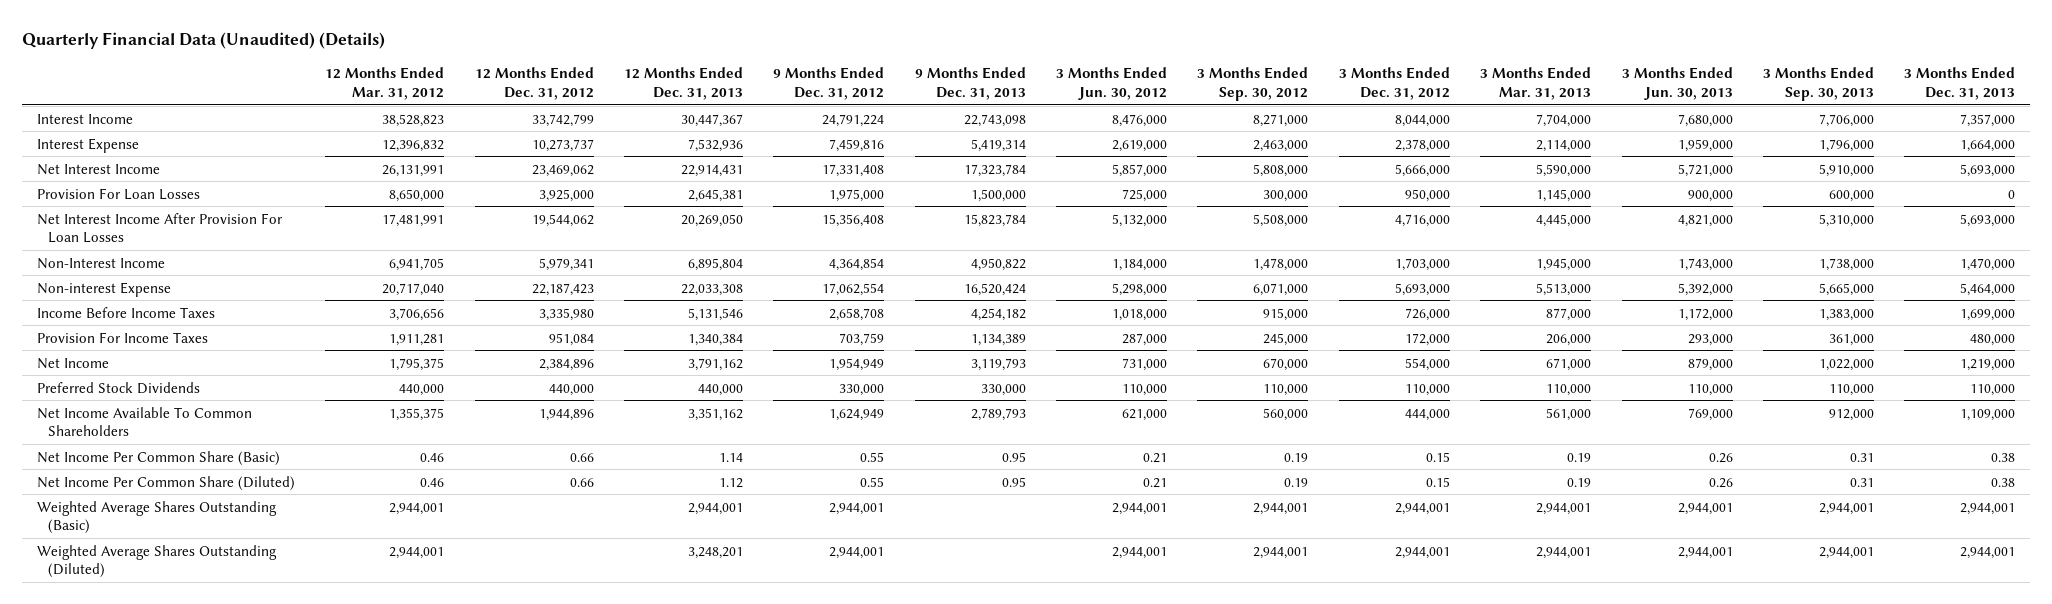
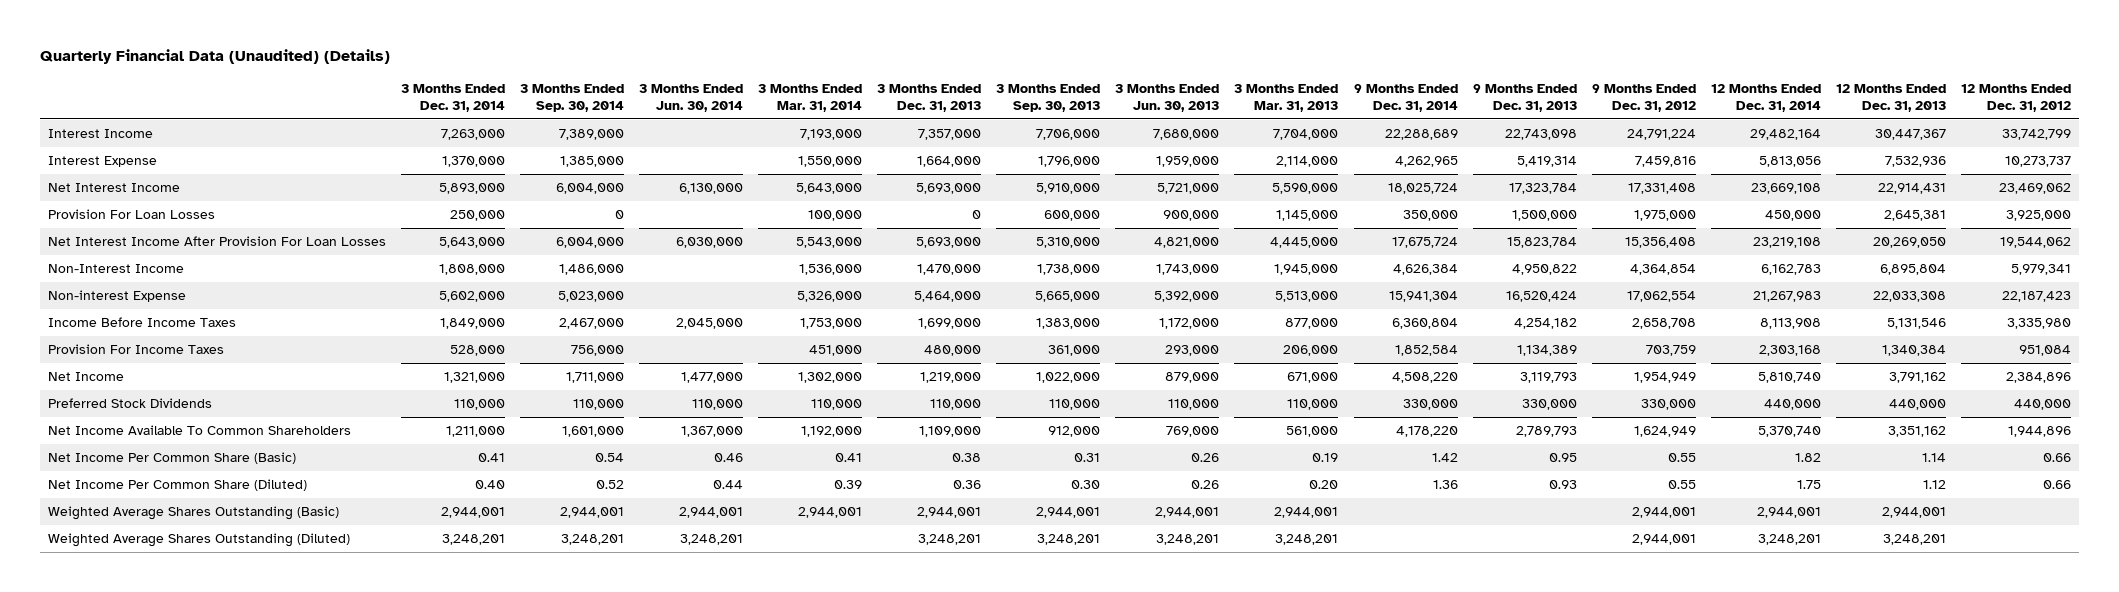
[325,67,445,100] 12 Months Ended Mar. 31, 2012 -> none
[1056,67,1168,100] 3 Months Ended Jun. 30, 2012 -> none
[1197,67,1309,101] 3 Months Ended Sep. 30, 2012 -> none
[1338,67,1450,100] 3 Months Ended Dec. 31, 2012 -> none
none -> [400,83,505,112] 3 Months Ended Dec. 31, 2014
none -> [519,83,624,112] 3 Months Ended Sep. 30, 2014
none -> [638,83,743,112] 3 Months Ended Jun. 30, 2014
none -> [757,83,862,112] 3 Months Ended Mar. 31, 2014
none -> [1353,83,1458,112] 9 Months Ended Dec. 31, 2014
none -> [1710,83,1821,112] 12 Months Ended Dec. 31, 2014
[1001,476,1026,487] 0.95 -> [1548,480,1577,490] 0.93
[1567,477,1592,487] 0.19 -> [1309,480,1339,490] 0.20
[1849,477,1874,487] 0.31 -> [1071,480,1101,490] 0.30
[1991,477,2016,487] 0.38 -> [953,480,982,490] 0.36
[1536,546,1592,559] 2,944,001 -> [1275,534,1339,546] 3,248,201
[1677,546,1733,559] 2,944,001 -> [1156,534,1220,546] 3,248,201
[1818,546,1874,559] 2,944,001 -> [1037,534,1101,546] 3,248,201
[1960,546,2016,559] 2,944,001 -> [918,534,982,546] 3,248,201

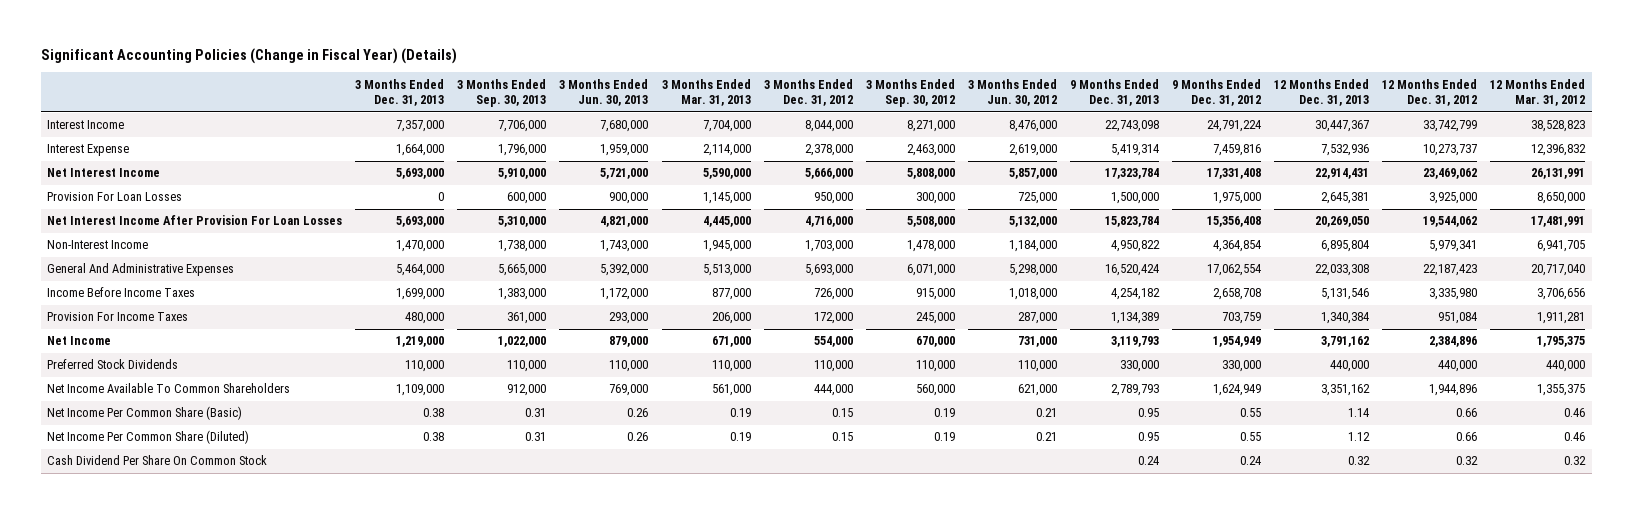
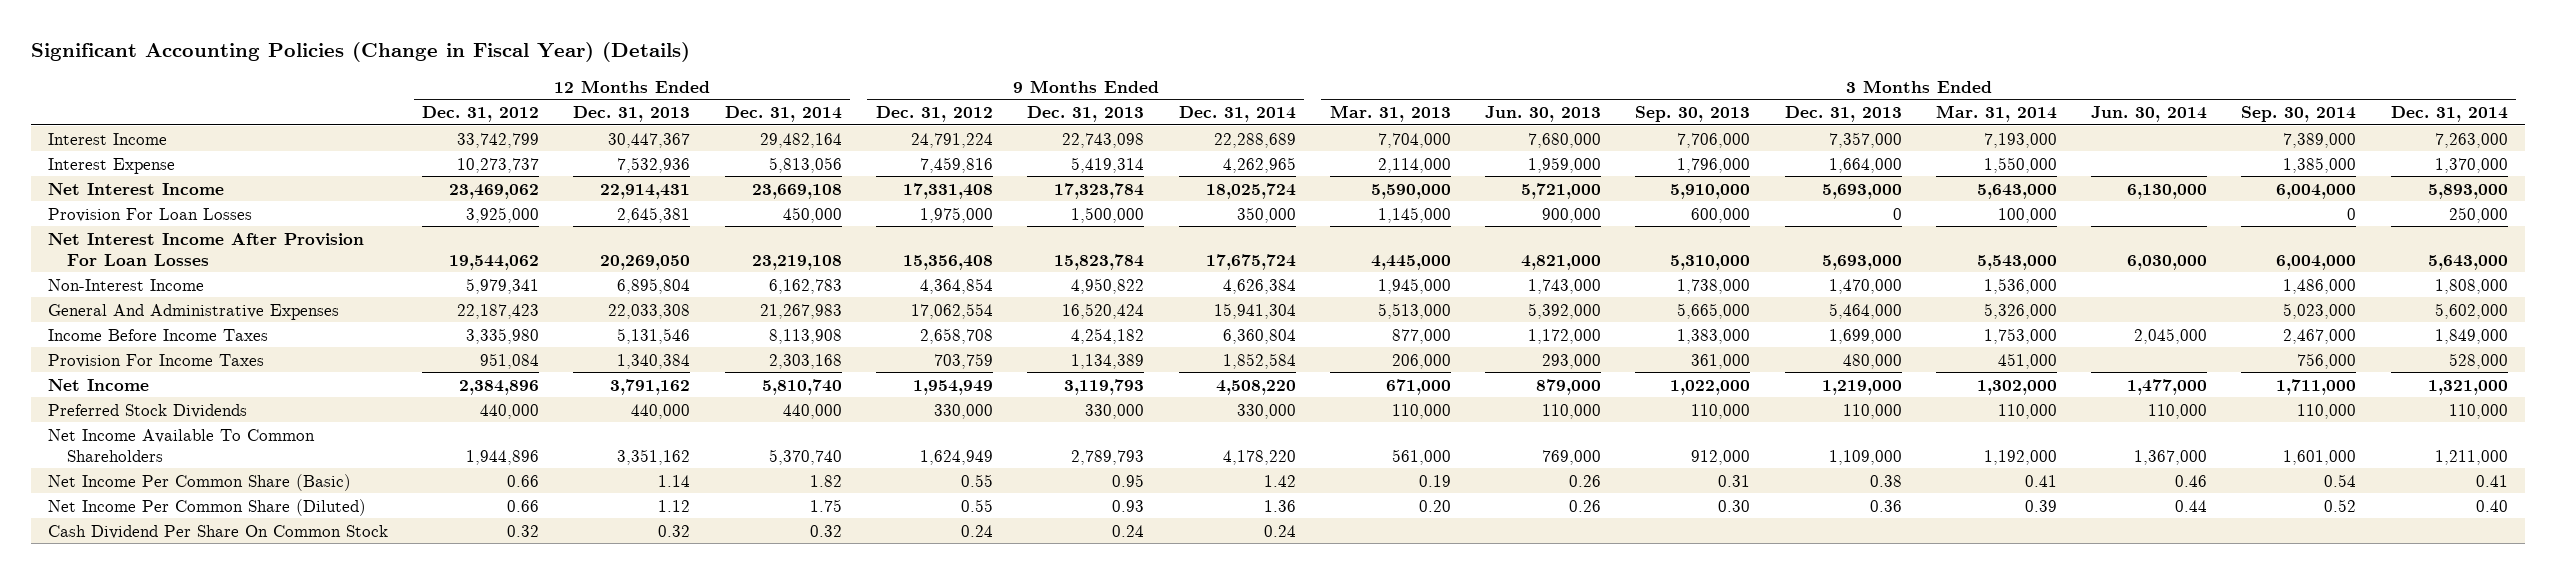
[763,78,853,107] 3 Months Ended Dec. 31, 2012 -> none
[865,78,955,108] 3 Months Ended Sep. 30, 2012 -> none
[967,78,1057,107] 3 Months Ended Jun. 30, 2012 -> none
[1490,78,1586,107] 12 Months Ended Mar. 31, 2012 -> none
none -> [724,106,842,123] Dec. 31, 2014
none -> [1178,106,1296,123] Dec. 31, 2014
none -> [1935,105,2057,123] Mar. 31, 2014
none -> [2091,106,2208,123] Jun. 30, 2014
none -> [2241,106,2357,123] Sep. 30, 2014
none -> [2390,106,2508,123] Dec. 31, 2014
[423,432,445,442] 0.38 -> [1869,499,1902,512] 0.36
[525,432,547,442] 0.31 -> [1718,499,1751,512] 0.30
[729,432,751,442] 0.19 -> [1418,499,1451,512] 0.20
[1137,432,1159,442] 0.95 -> [1112,499,1145,512] 0.93

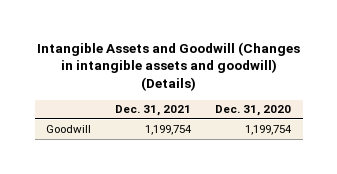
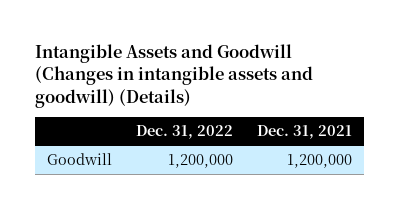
[214,105,291,117] Dec. 31, 2020 -> none
none -> [135,125,233,140] Dec. 31, 2022
[145,125,193,136] 1,199,754 -> [286,154,352,169] 1,200,000

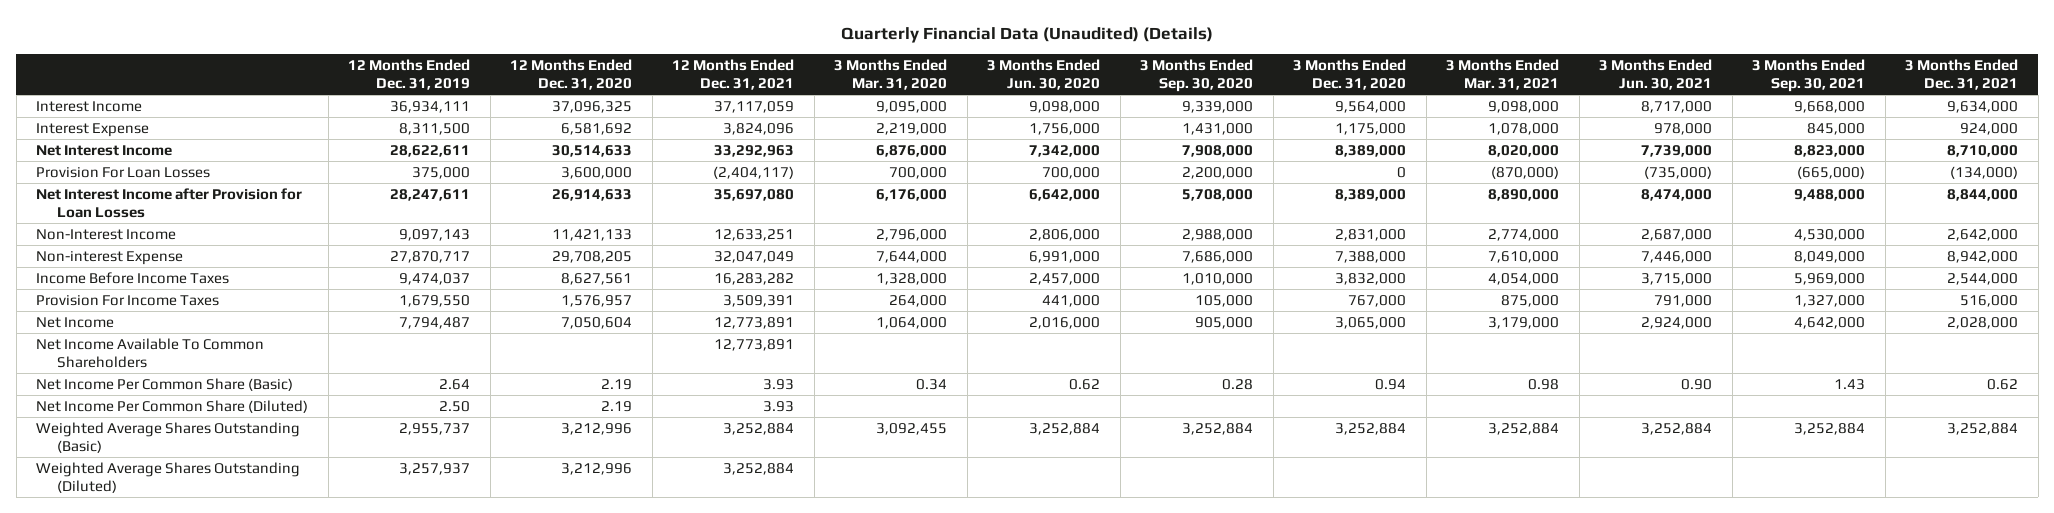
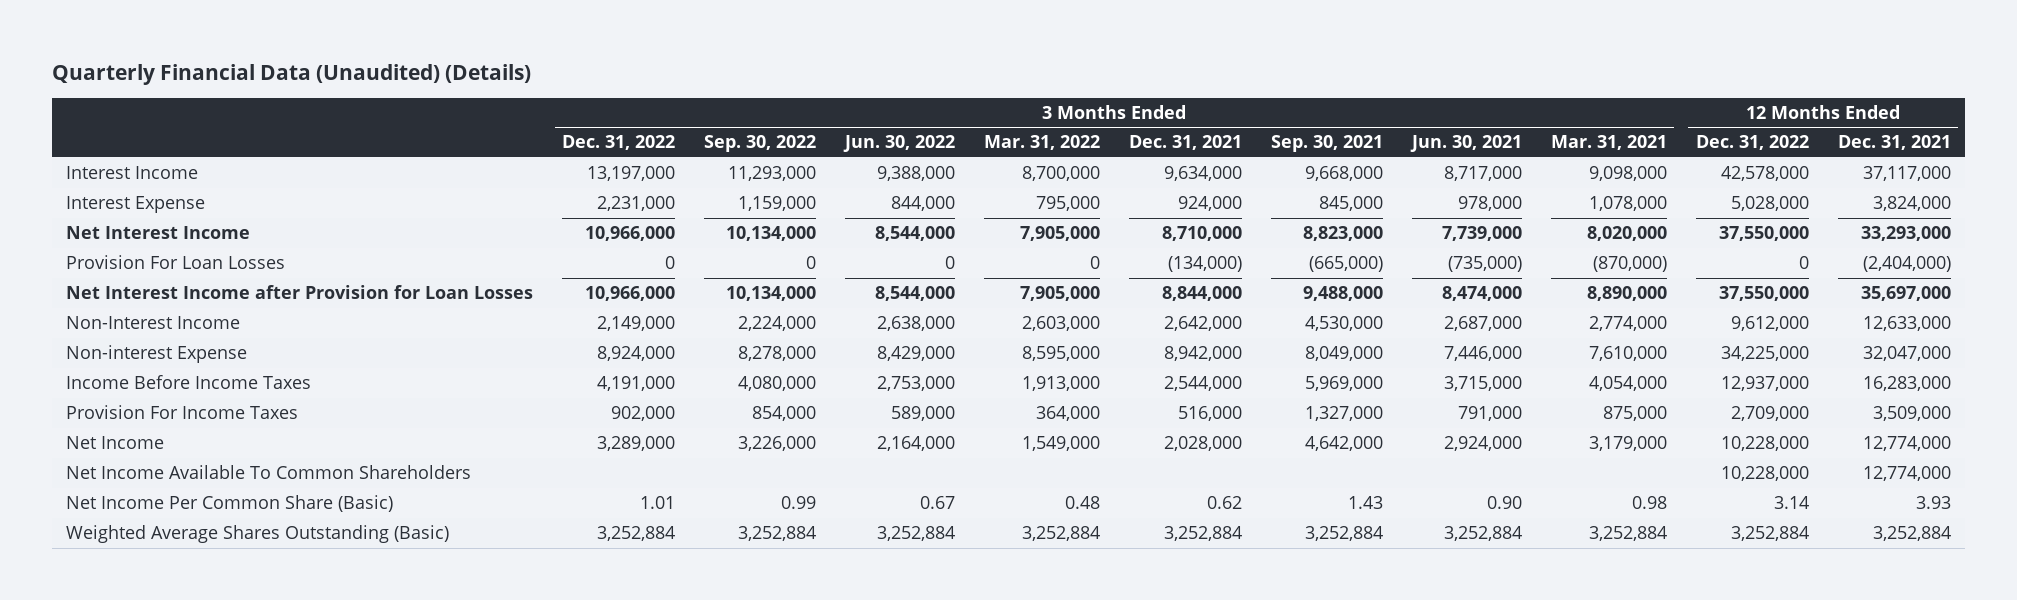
[348,58,471,90] 12 Months Ended Dec. 31, 2019 -> none
[510,58,633,90] 12 Months Ended Dec. 31, 2020 -> none
[834,58,948,90] 3 Months Ended Mar. 31, 2020 -> none
[987,58,1101,90] 3 Months Ended Jun. 30, 2020 -> none
[1140,58,1254,92] 3 Months Ended Sep. 30, 2020 -> none
[1293,58,1407,90] 3 Months Ended Dec. 31, 2020 -> none
none -> [562,135,676,151] Dec. 31, 2022
none -> [704,135,817,153] Sep. 30, 2022
none -> [842,135,955,153] Jun. 30, 2022
none -> [983,135,1100,151] Mar. 31, 2022
none -> [1695,135,1809,151] Dec. 31, 2022
[714,100,795,113] 37,117,059 -> [1862,166,1951,182] 37,117,000
[723,122,795,135] 3,824,096 -> [1872,196,1951,212] 3,824,000
[714,144,795,157] 33,292,963 -> [1860,226,1951,242] 33,293,000
[713,165,795,179] (2,404,117) -> [1862,256,1951,273] (2,404,000)
[714,188,795,201] 35,697,080 -> [1860,286,1951,302] 35,697,000
[714,228,795,241] 12,633,251 -> [1862,316,1951,332] 12,633,000
[714,250,795,263] 32,047,049 -> [1862,346,1951,362] 32,047,000
[714,272,795,285] 16,283,282 -> [1862,376,1951,392] 16,283,000
[723,294,795,307] 3,509,391 -> [1872,406,1951,422] 3,509,000
[714,316,795,329] 12,773,891 -> [1862,436,1951,452] 12,774,000
[714,338,795,351] 12,773,891 -> [1862,466,1951,482] 12,774,000
[36,399,309,413] Net Income Per Common Share (Diluted) -> none
[36,461,301,493] Weighted Average Shares Outstanding (Diluted) -> none

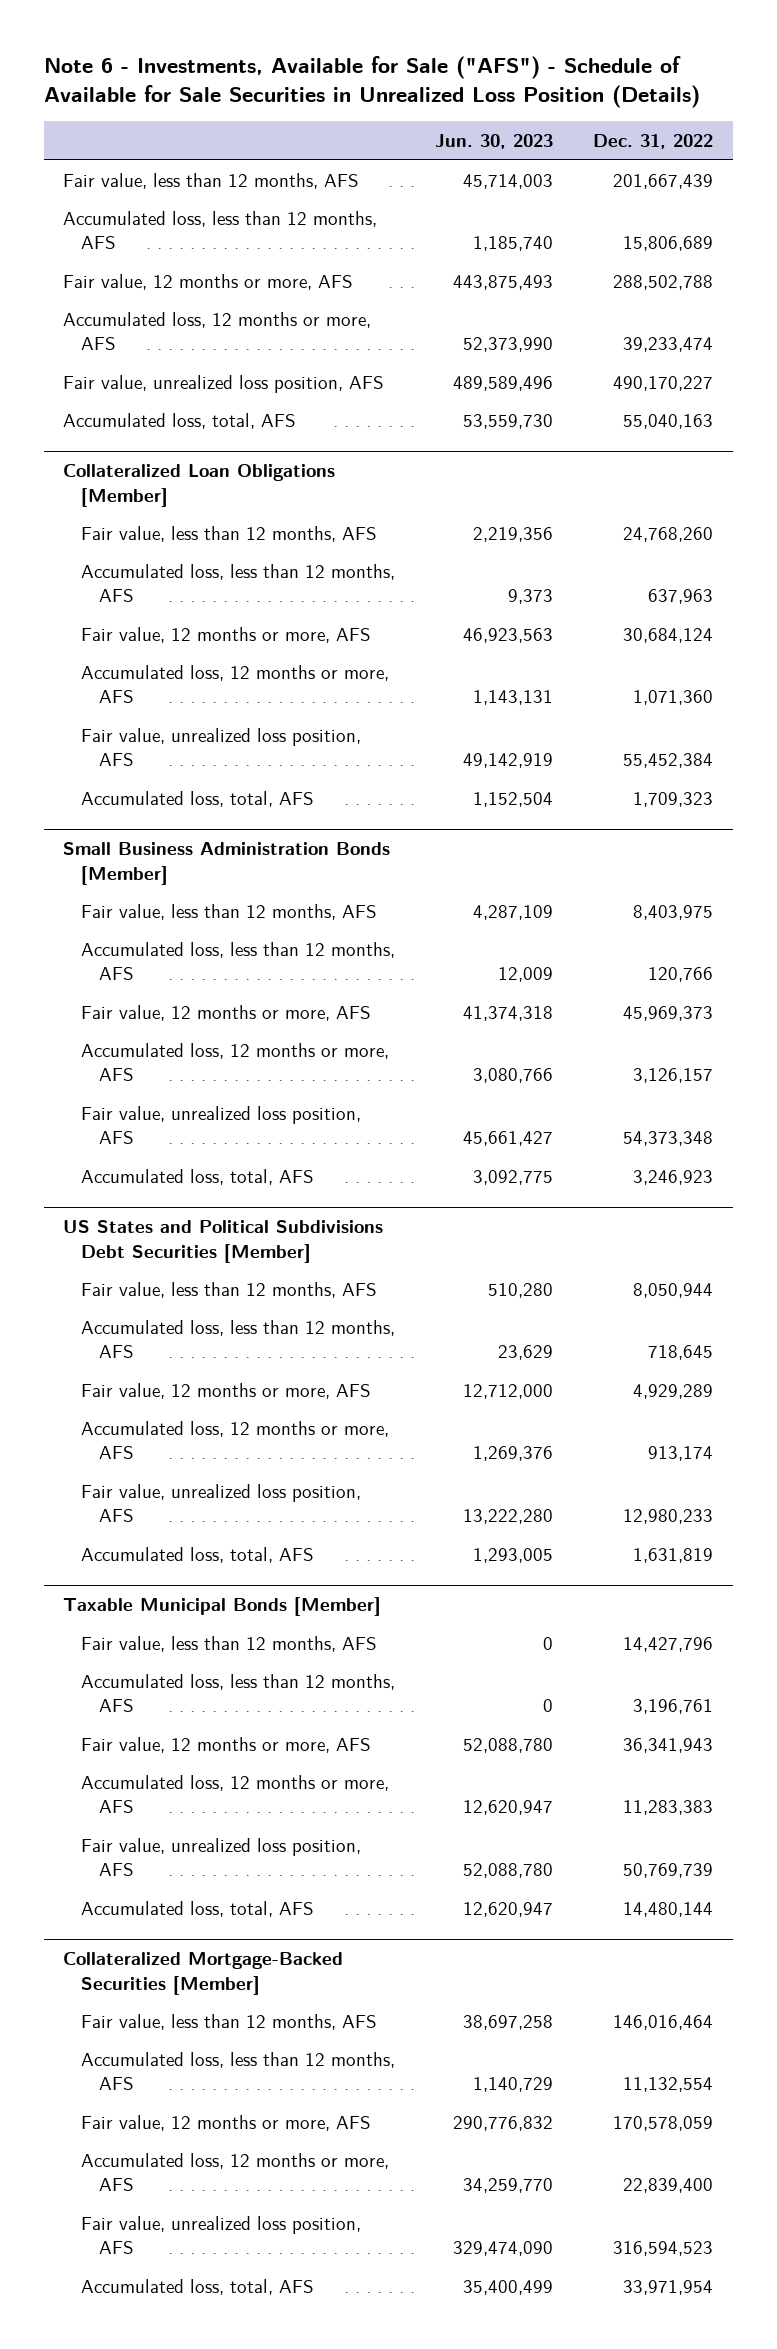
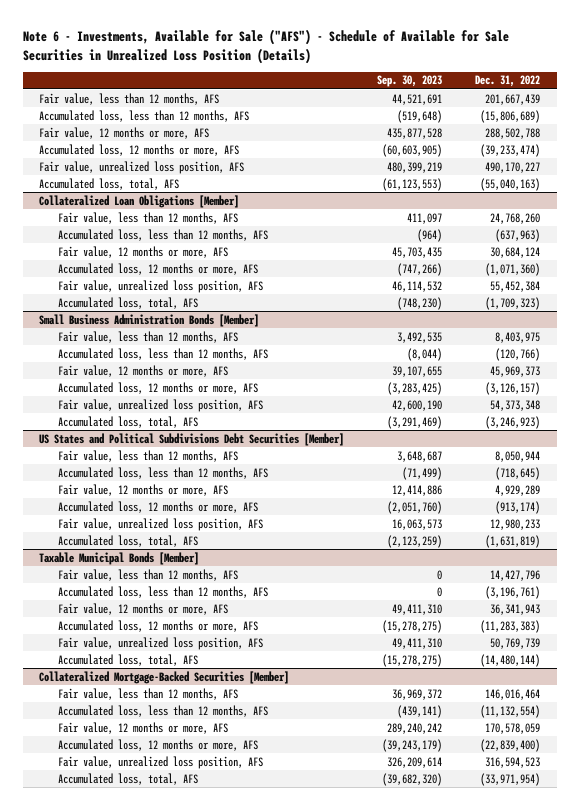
[435,134,554,150] Jun. 30, 2023 -> none
none -> [377,75,443,88] Sep. 30, 2023
[623,236,714,252] 15,806,689 -> [480,109,541,123] (15,806,689)
[623,337,714,353] 39,233,474 -> [480,143,541,157] (39,233,474)
[623,413,714,429] 55,040,163 -> [480,177,541,191] (55,040,163)
[648,589,714,605] 637,963 -> [495,228,541,242] (637,963)
[633,690,714,706] 1,071,360 -> [485,262,541,276] (1,071,360)
[633,791,714,807] 1,709,323 -> [485,296,541,310] (1,709,323)
[648,967,714,983] 120,766 -> [495,347,541,361] (120,766)
[633,1068,714,1084] 3,126,157 -> [485,381,541,395] (3,126,157)
[633,1169,714,1185] 3,246,923 -> [485,415,541,429] (3,246,923)
[648,1345,714,1361] 718,645 -> [495,466,541,480] (718,645)
[648,1446,714,1462] 913,174 -> [495,500,541,514] (913,174)
[633,1547,714,1563] 1,631,819 -> [485,534,541,548] (1,631,819)
[633,1699,714,1715] 3,196,761 -> [485,585,541,599] (3,196,761)
[623,1800,714,1816] 11,283,383 -> [480,619,541,633] (11,283,383)
[623,1901,714,1917] 14,480,144 -> [480,653,541,667] (14,480,144)
[623,2077,714,2093] 11,132,554 -> [480,704,541,718] (11,132,554)
[623,2178,714,2194] 22,839,400 -> [480,738,541,752] (22,839,400)
[623,2279,714,2295] 33,971,954 -> [480,772,541,786] (33,971,954)

